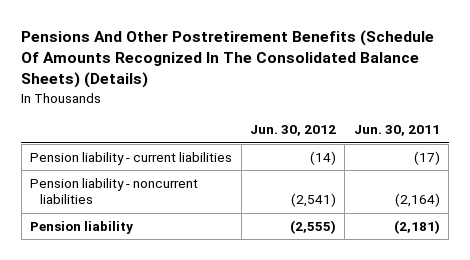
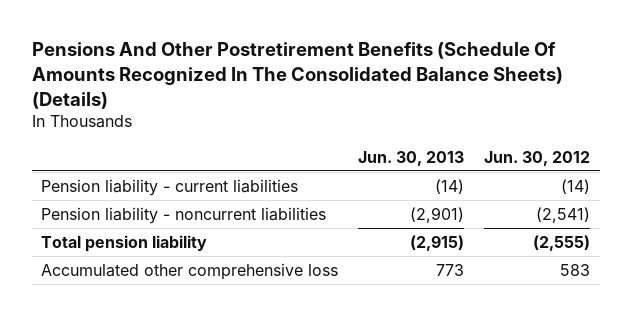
[353,125,440,137] Jun. 30, 2011 -> none
none -> [358,150,465,166] Jun. 30, 2013
[30,220,134,234] Pension liability -> [41,234,208,252] Total pension liability
none -> [41,262,339,280] Accumulated other comprehensive loss

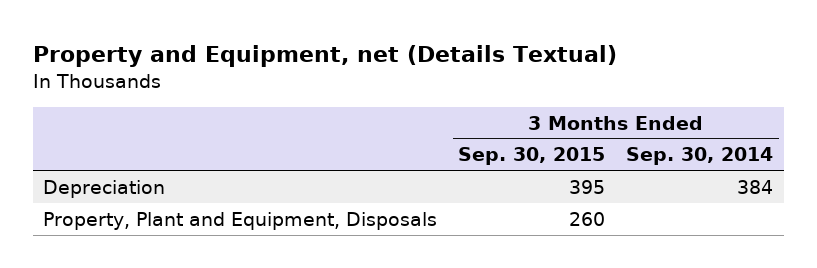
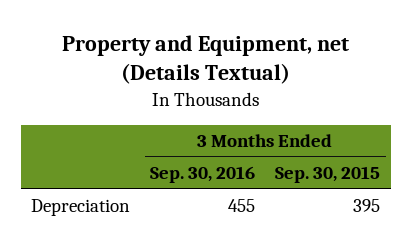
[626,147,774,166] Sep. 30, 2014 -> none
none -> [150,166,256,184] Sep. 30, 2016
[43,211,438,230] Property, Plant and Equipment, Disposals -> none

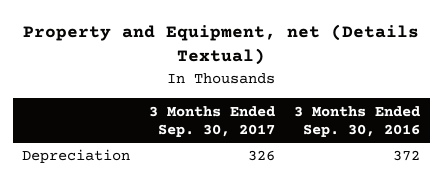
[275,166,381,184] Sep. 30, 2015 -> none
none -> [149,105,276,137] 3 Months Ended Sep. 30, 2017
[228,199,256,213] 455 -> [393,150,421,162] 372

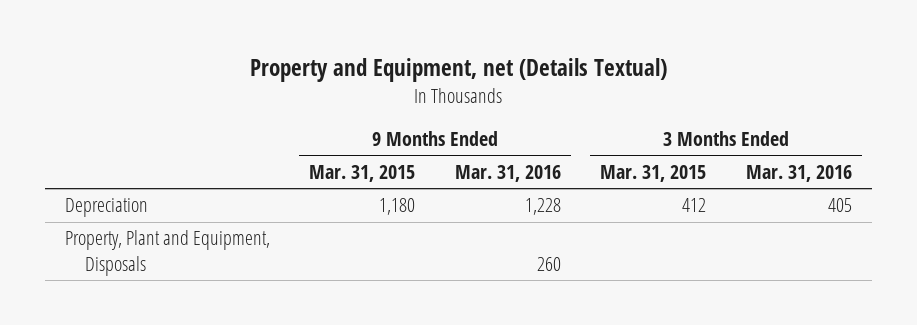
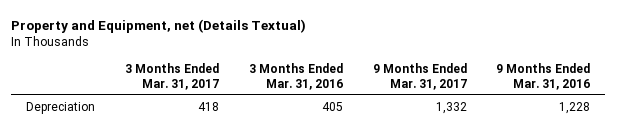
[309,164,416,182] Mar. 31, 2015 -> none
[600,164,707,182] Mar. 31, 2015 -> none
none -> [125,62,220,90] 3 Months Ended Mar. 31, 2017
none -> [372,62,467,90] 9 Months Ended Mar. 31, 2017
[64,230,270,276] Property, Plant and Equipment, Disposals -> none

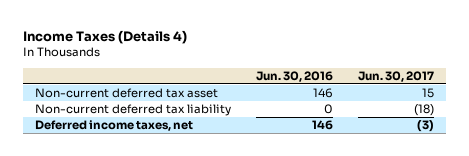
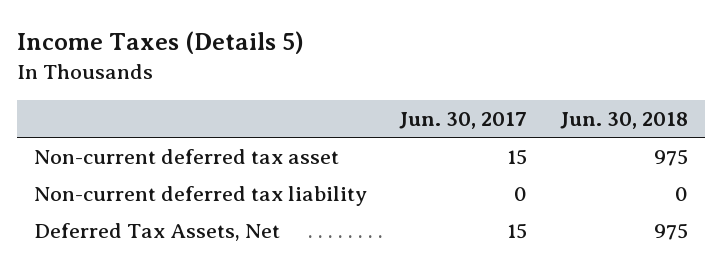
[23,29,188,44] Income Taxes (Details 4) -> [17,31,305,55] Income Taxes (Details 5)
[256,70,334,82] Jun. 30, 2016 -> none
none -> [560,112,689,130] Jun. 30, 2018
[413,104,434,117] (18) -> [514,186,528,201] 0
[35,120,194,132] Deferred income taxes, net -> [33,222,280,241] Deferred Tax Assets, Net
[416,120,434,133] (3) -> [507,222,528,239] 15

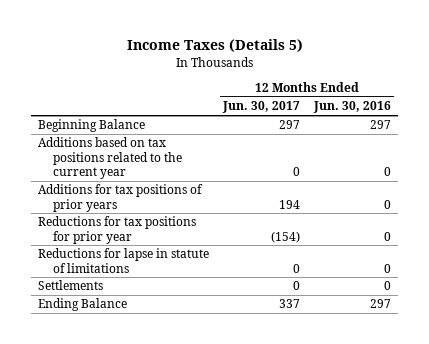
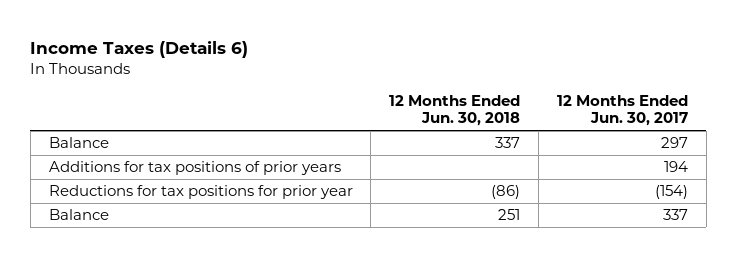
[126,39,303,53] Income Taxes (Details 5) -> [30,40,249,58] Income Taxes (Details 6)
[312,101,391,114] Jun. 30, 2016 -> none
none -> [389,94,521,127] 12 Months Ended Jun. 30, 2018
[38,137,183,180] Additions based on tax positions related to the current year -> none
[38,119,146,133] Beginning Balance -> [48,137,109,149] Balance
[38,248,210,273] Reductions for lapse in statute of limitations -> none
[38,280,104,291] Settlements -> none
[38,298,128,312] Ending Balance -> [48,209,109,221] Balance

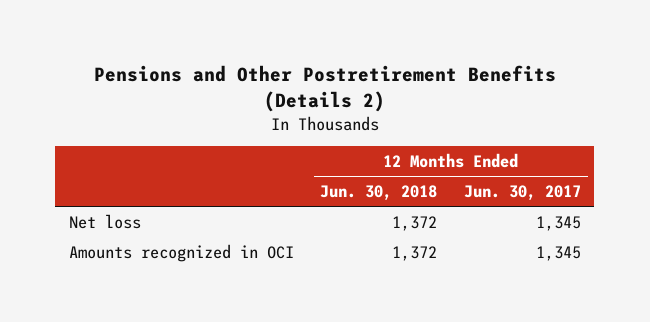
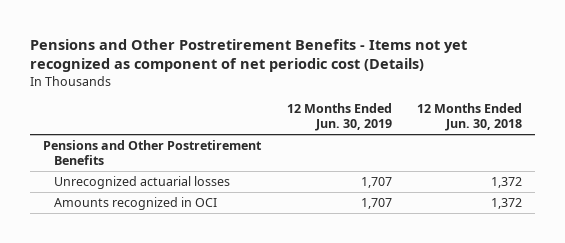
[93,65,556,113] Pensions and Other Postretirement Benefits (Details 2) -> [30,38,468,72] Pensions and Other Postretirement Benefits - Items not yet recognized as component of net periodic cost (Details)
[464,185,582,202] Jun. 30, 2017 -> none
none -> [286,103,392,132] 12 Months Ended Jun. 30, 2019
none -> [43,140,263,166] Pensions and Other Postretirement Benefits
[68,213,141,229] Net loss -> [54,176,231,190] Unrecognized actuarial losses

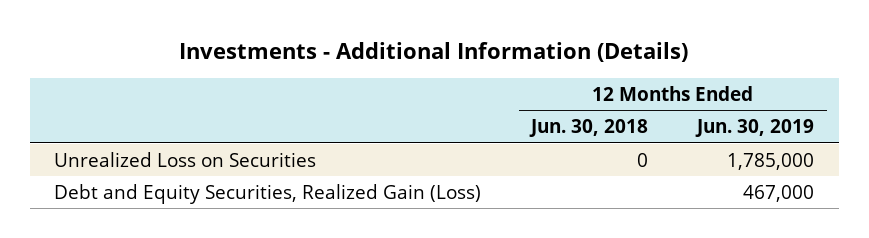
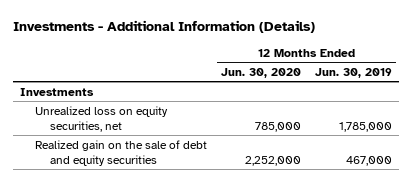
[528,119,648,138] Jun. 30, 2018 -> none
none -> [221,67,302,78] Jun. 30, 2020
none -> [19,87,94,96] Investments
[54,151,317,167] Unrealized Loss on Securities -> [34,105,168,132] Unrealized loss on equity securities, net
[54,183,482,204] Debt and Equity Securities, Realized Gain (Loss) -> [34,139,207,166] Realized gain on the sale of debt and equity securities

